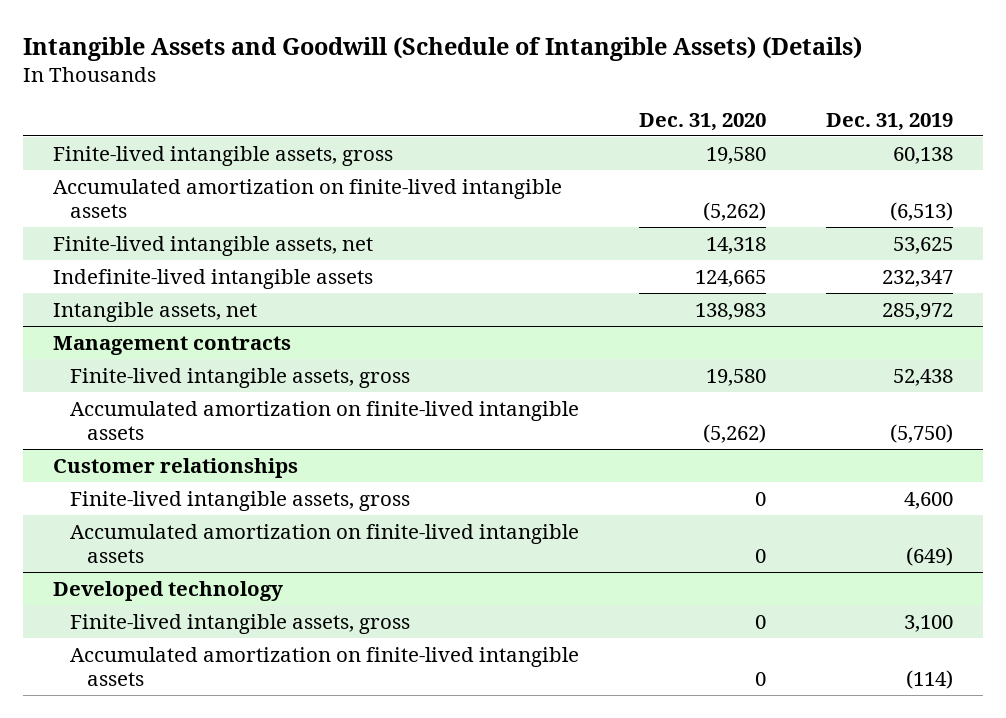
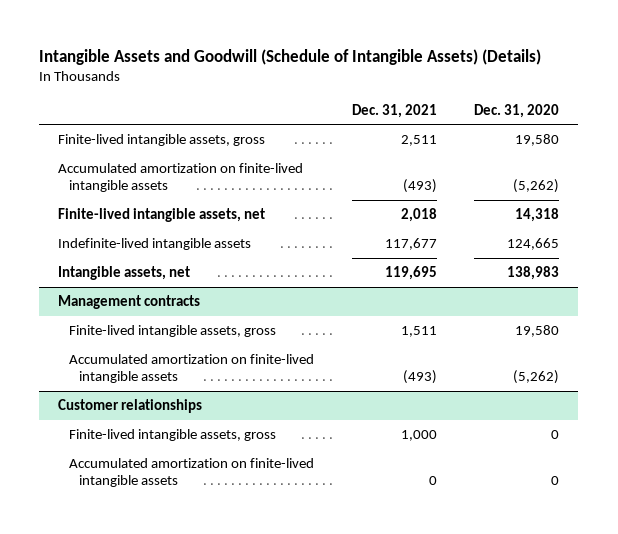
[825,112,953,131] Dec. 31, 2019 -> none
none -> [351,103,437,118] Dec. 31, 2021
[53,580,284,601] Developed technology -> none
[69,613,410,634] Finite-lived intangible assets, gross -> none
[69,646,579,686] Accumulated amortization on finite-lived intangible assets -> none

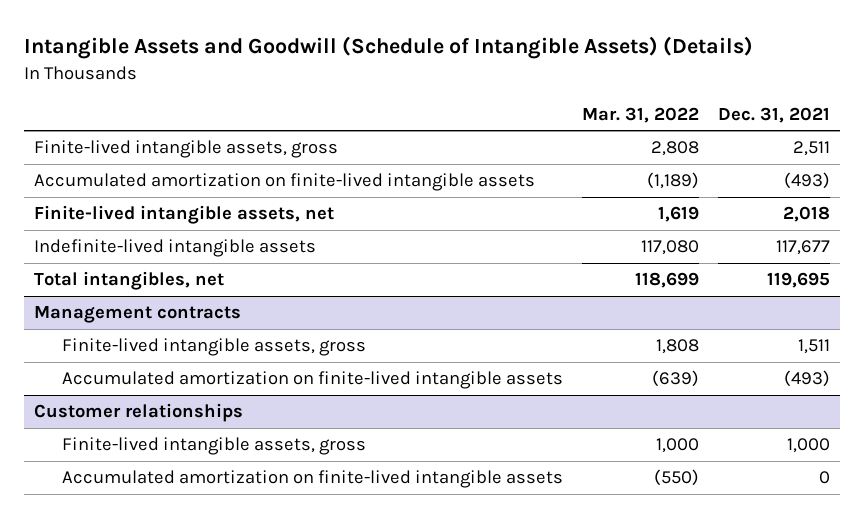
[474,103,560,118] Dec. 31, 2020 -> none
none -> [582,106,700,123] Mar. 31, 2022
[58,265,191,280] Intangible assets, net -> [33,271,224,291] Total intangibles, net

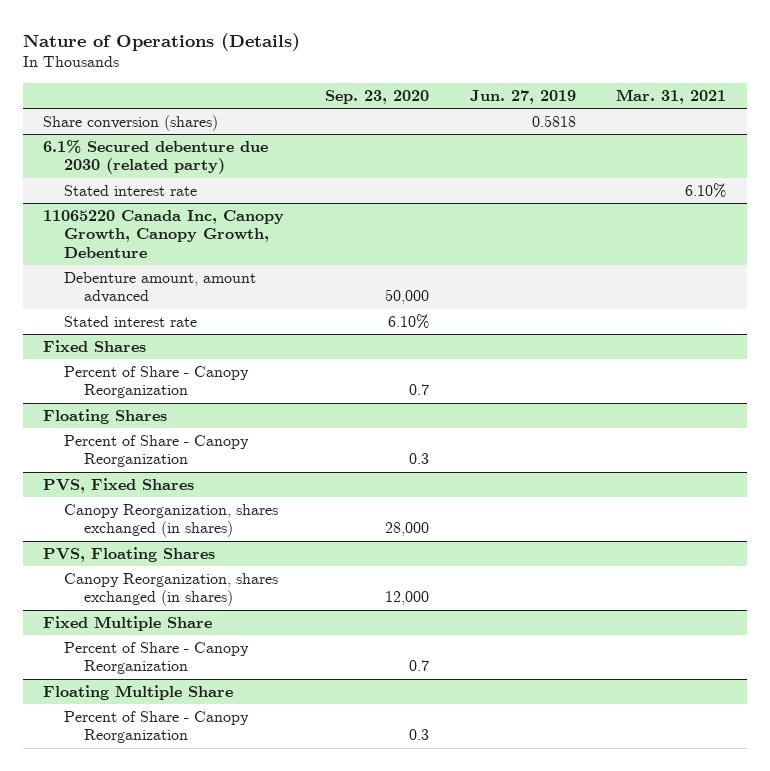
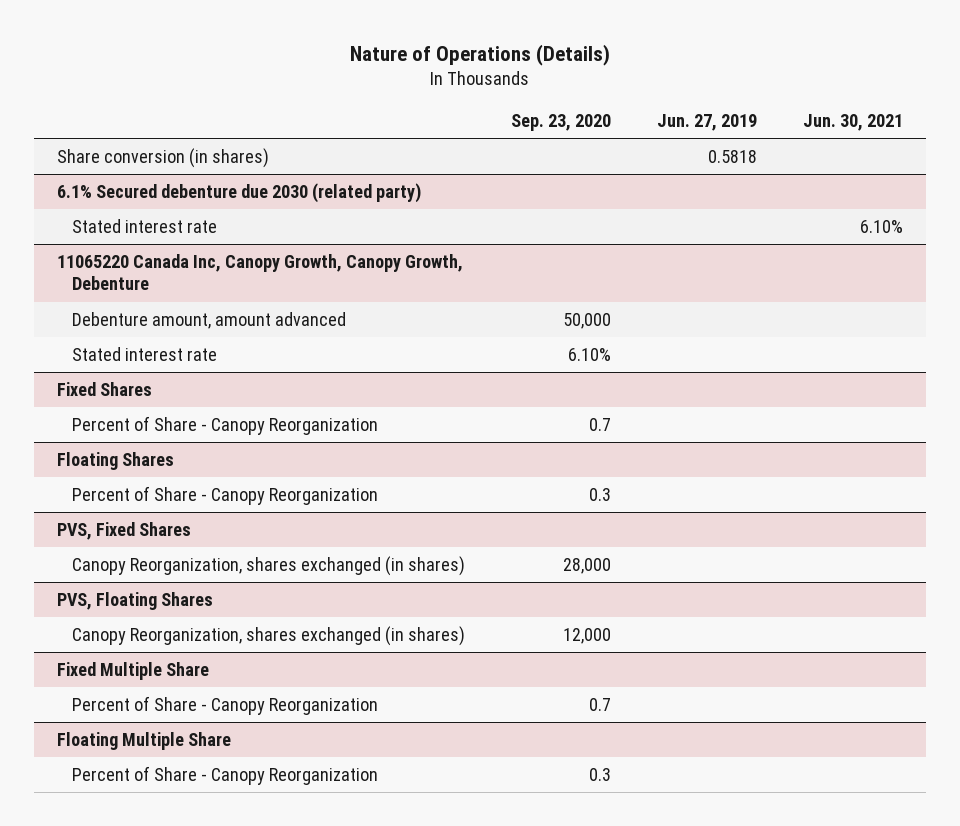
[616,88,727,104] Mar. 31, 2021 -> none
none -> [803,114,904,132] Jun. 30, 2021
[43,115,219,132] Share conversion (shares) -> [56,147,269,168] Share conversion (in shares)

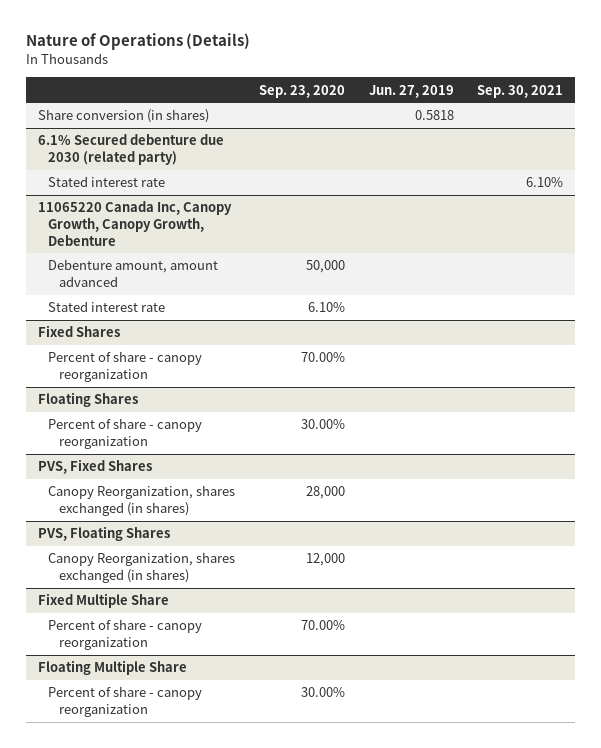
[803,114,904,132] Jun. 30, 2021 -> none
none -> [477,84,564,98] Sep. 30, 2021
[72,415,379,435] Percent of Share - Canopy Reorganization -> [48,351,203,382] Percent of share - canopy reorganization
[589,417,612,431] 0.7 -> [301,352,346,363] 70.00%
[72,485,379,505] Percent of Share - Canopy Reorganization -> [48,418,203,449] Percent of share - canopy reorganization
[589,487,612,501] 0.3 -> [301,419,346,430] 30.00%
[72,695,379,715] Percent of Share - Canopy Reorganization -> [48,619,203,650] Percent of share - canopy reorganization
[589,697,612,711] 0.7 -> [301,620,346,631] 70.00%
[72,765,379,785] Percent of Share - Canopy Reorganization -> [48,686,203,717] Percent of share - canopy reorganization
[589,767,612,781] 0.3 -> [301,687,346,698] 30.00%

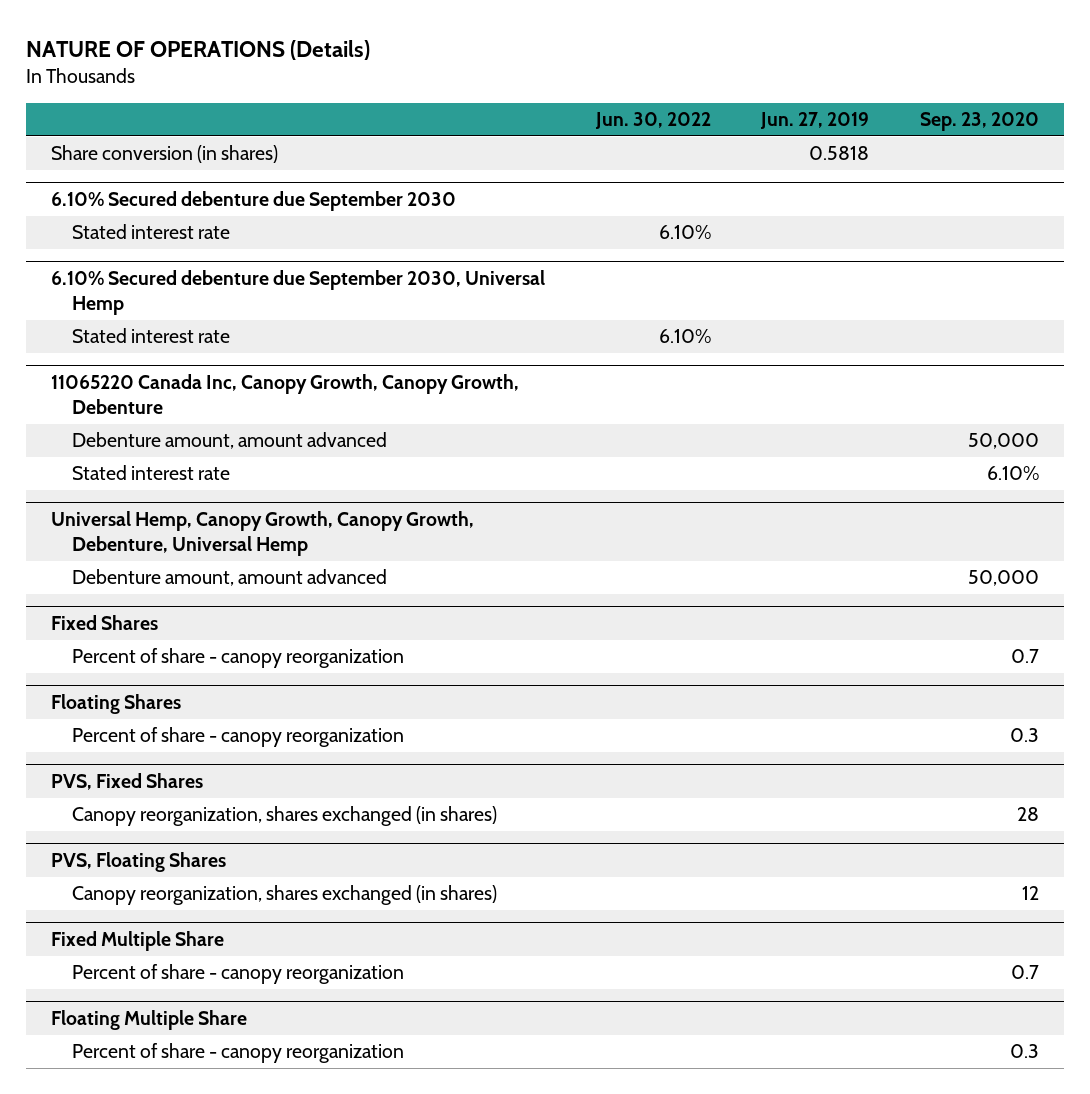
[25,33,250,51] Nature of Operations (Details) -> [26,39,371,60] NATURE OF OPERATIONS (Details)
[477,84,564,98] Sep. 30, 2021 -> none
none -> [594,112,711,130] Jun. 30, 2022
[37,134,224,165] 6.1% Secured debenture due 2030 (related party) -> [51,190,457,211] 6.10% Secured debenture due September 2030
none -> [51,269,546,315] 6.10% Secured debenture due September 2030, Universal Hemp
none -> [71,328,230,344] Stated interest rate
none -> [51,510,475,556] Universal Hemp, Canopy Growth, Canopy Growth, Debenture, Universal Hemp
none -> [71,569,387,587] Debenture amount, amount advanced
[301,352,346,363] 70.00% -> [1010,649,1039,664] 0.7
[301,419,346,430] 30.00% -> [1009,728,1039,743] 0.3
[48,485,236,516] Canopy Reorganization, shares exchanged (in shares) -> [71,806,497,827] Canopy reorganization, shares exchanged (in shares)
[306,486,346,500] 28,000 -> [1016,807,1039,822] 28
[48,552,236,583] Canopy Reorganization, shares exchanged (in shares) -> [71,885,497,906] Canopy reorganization, shares exchanged (in shares)
[306,553,346,567] 12,000 -> [1021,886,1039,901] 12
[301,620,346,631] 70.00% -> [1010,965,1039,980] 0.7
[301,687,346,698] 30.00% -> [1009,1044,1039,1059] 0.3

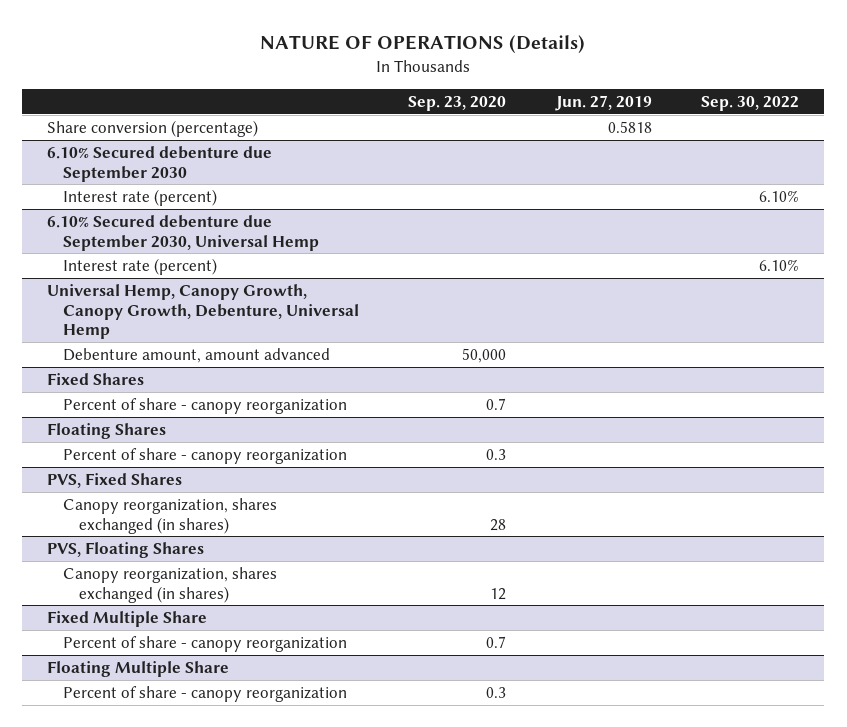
[594,112,711,130] Jun. 30, 2022 -> none
none -> [701,95,800,111] Sep. 30, 2022
[51,145,279,164] Share conversion (in shares) -> [47,119,259,137] Share conversion (percentage)
[71,224,230,240] Stated interest rate -> [62,188,217,206] Interest rate (percent)
[51,373,520,414] 11065220 Canada Inc, Canopy Growth, Canopy Growth, Debenture -> none
[71,432,387,450] Debenture amount, amount advanced -> none
[71,465,230,481] Stated interest rate -> none
[71,328,230,344] Stated interest rate -> [62,257,217,275] Interest rate (percent)

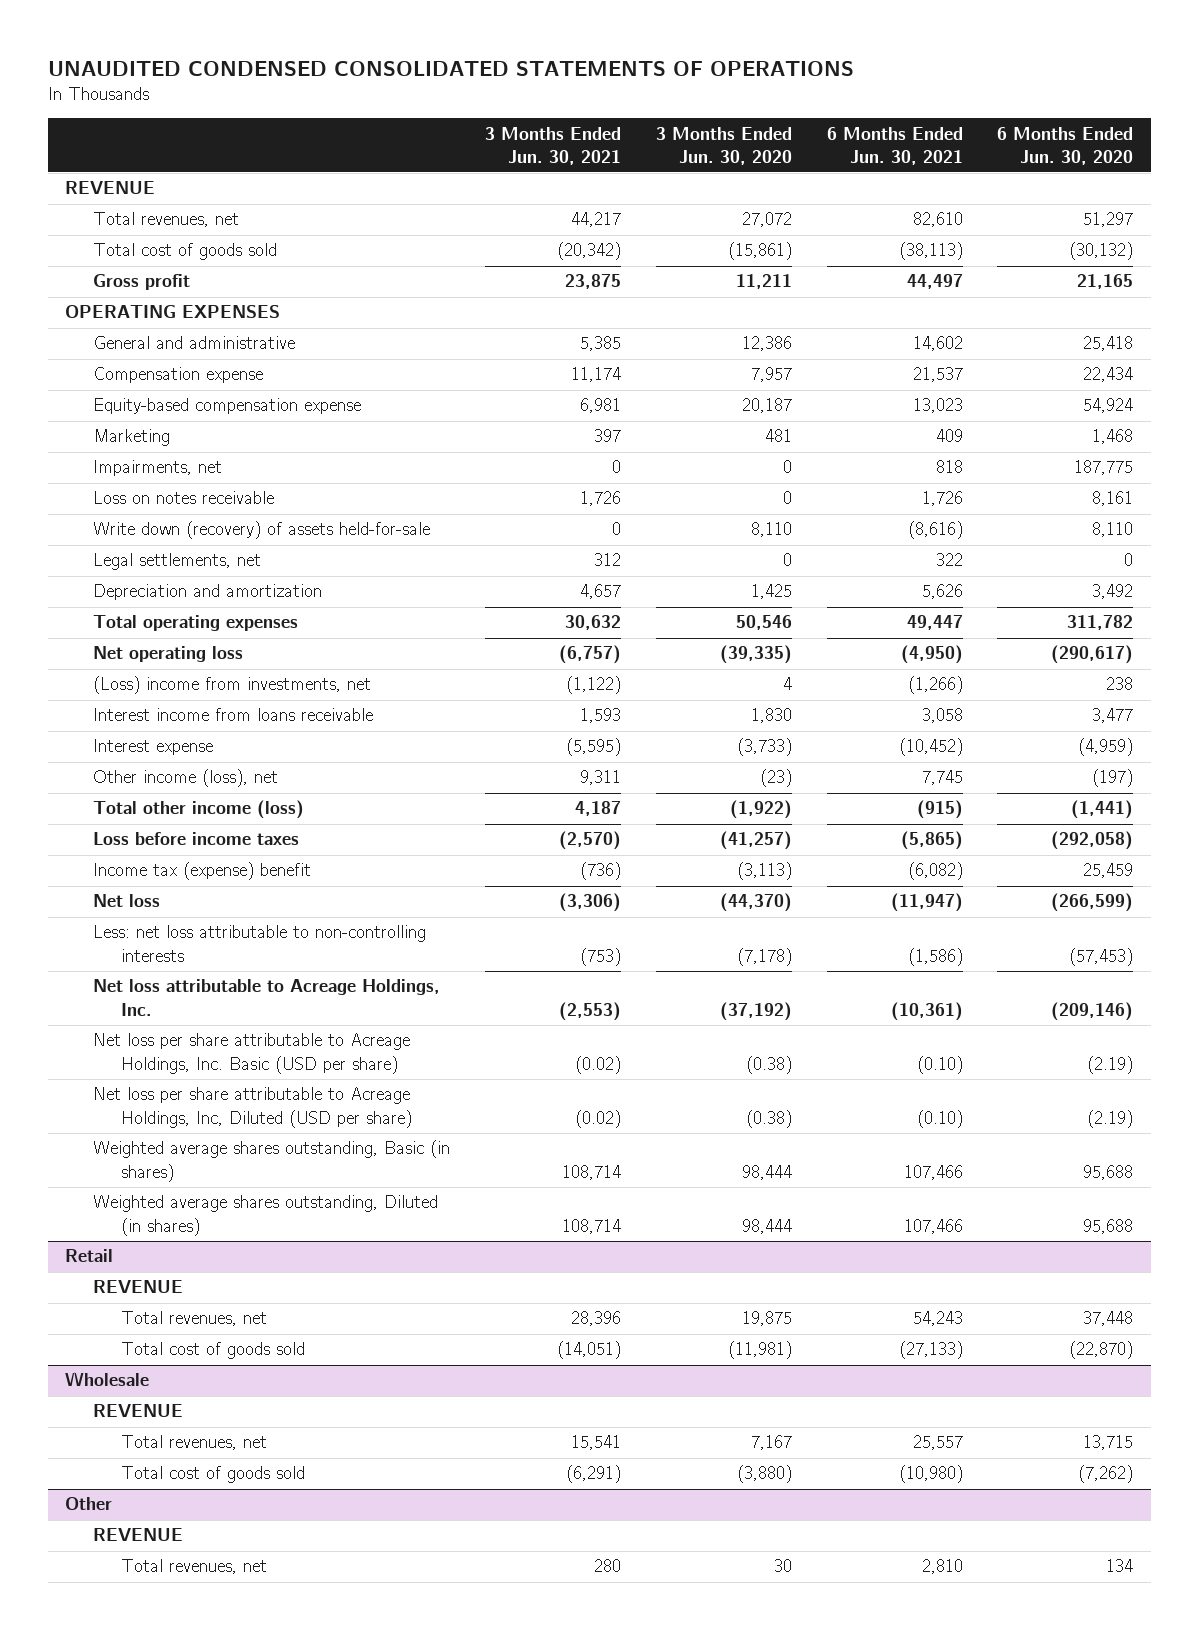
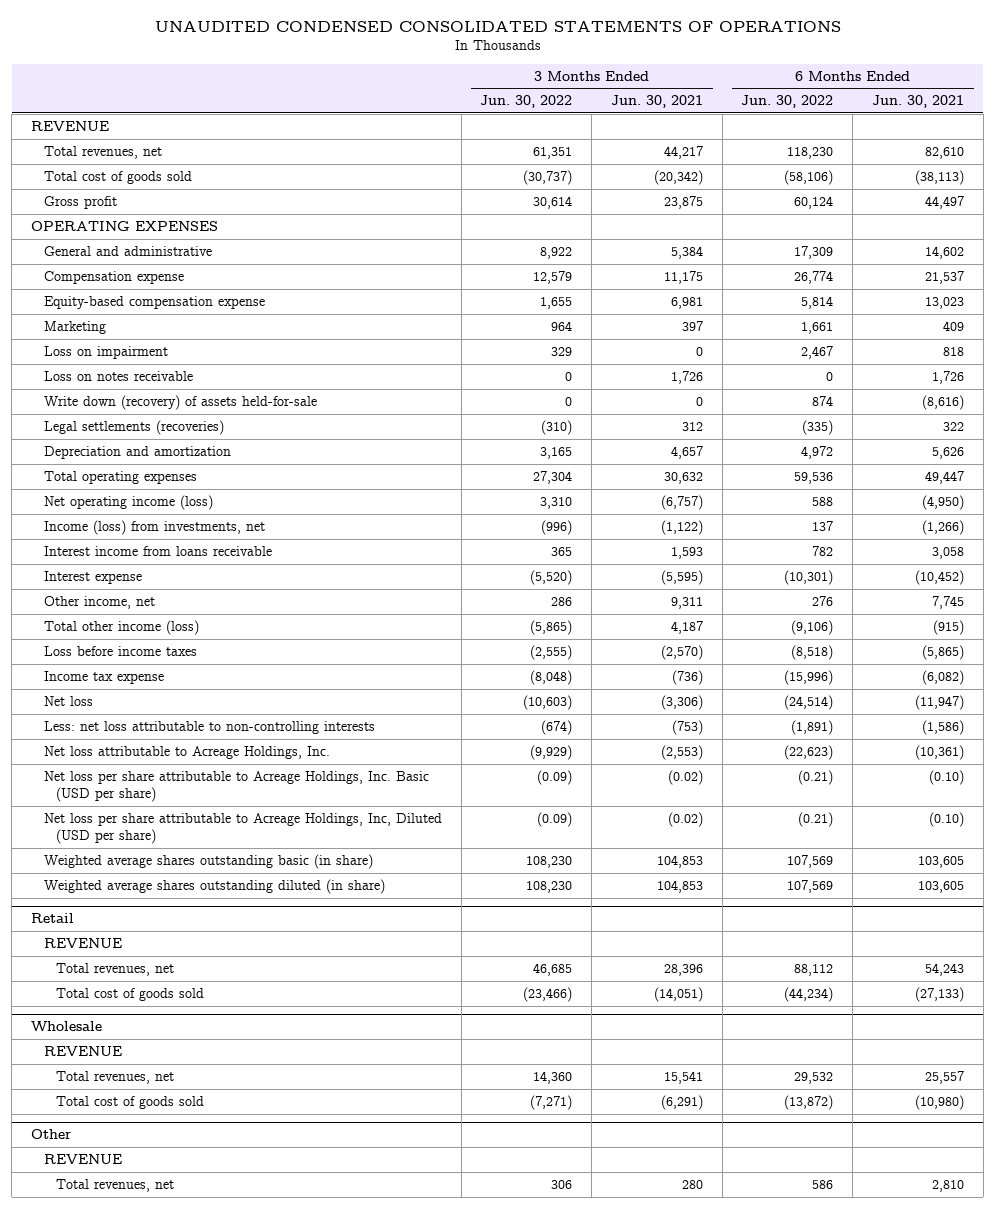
[655,126,792,165] 3 Months Ended Jun. 30, 2020 -> none
[997,126,1134,165] 6 Months Ended Jun. 30, 2020 -> none
none -> [480,95,573,109] Jun. 30, 2022
none -> [741,95,834,109] Jun. 30, 2022
[580,336,622,352] 5,385 -> [670,245,703,259] 5,384
[571,367,622,383] 11,174 -> [663,270,703,284] 11,175
[93,460,223,477] Impairments, net -> [43,345,168,359] Loss on impairment
[93,553,262,571] Legal settlements, net -> [43,419,224,435] Legal settlements (recoveries)
[93,646,244,663] Net operating loss -> [43,494,213,510] Net operating income (loss)
[93,676,372,695] (Loss) income from investments, net -> [43,519,265,535] Income (loss) from investments, net
[93,769,279,788] Other income (loss), net -> [43,595,155,609] Other income, net
[93,862,312,881] Income tax (expense) benefit -> [43,670,164,684] Income tax expense
[93,1140,451,1182] Weighted average shares outstanding, Basic (in shares) -> [43,853,373,869] Weighted average shares outstanding basic (in share)
[562,1164,622,1180] 108,714 -> [656,854,703,868] 104,853
[903,1164,963,1180] 107,466 -> [918,855,965,868] 103,605
[93,1195,439,1236] Weighted average shares outstanding, Diluted (in shares) -> [43,878,385,894] Weighted average shares outstanding diluted (in share)
[562,1218,622,1234] 108,714 -> [656,879,703,893] 104,853
[903,1218,963,1234] 107,466 -> [918,880,965,893] 103,605

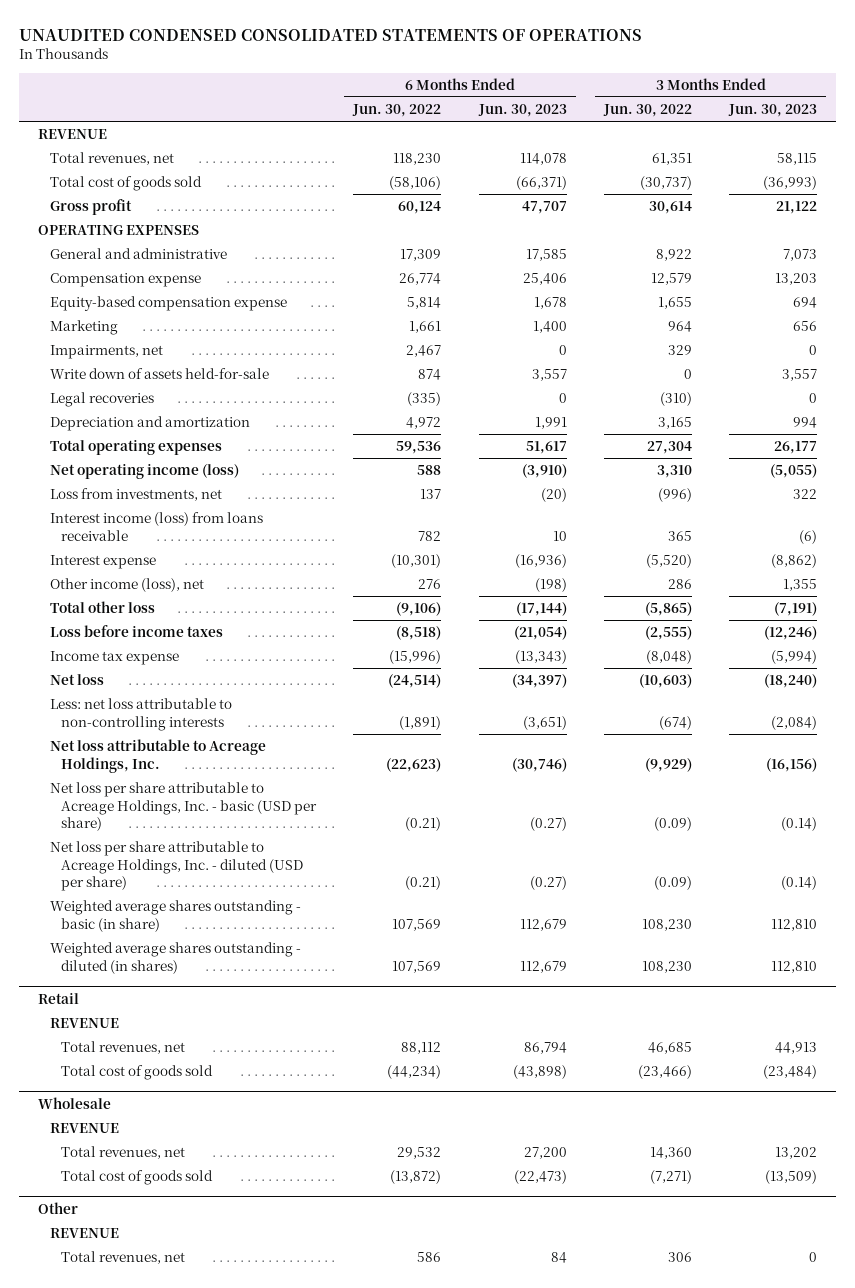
[610,95,703,109] Jun. 30, 2021 -> none
[872,95,965,109] Jun. 30, 2021 -> none
none -> [477,104,567,118] Jun. 30, 2023
none -> [728,104,818,118] Jun. 30, 2023
[43,370,193,381] Loss on notes receivable -> none
[43,345,168,359] Loss on impairment -> [49,345,163,360] Impairments, net
[43,394,317,410] Write down (recovery) of assets held-for-sale -> [49,368,269,380] Write down of assets held-for-sale
[43,419,224,435] Legal settlements (recoveries) -> [49,392,154,408] Legal recoveries
[43,519,265,535] Income (loss) from investments, net -> [49,488,222,502] Loss from investments, net
[43,545,272,556] Interest income from loans receivable -> [49,512,263,541] Interest income (loss) from loans receivable
[43,595,155,609] Other income, net -> [49,578,204,593] Other income (loss), net
[43,619,199,635] Total other income (loss) -> [49,601,155,614] Total other loss
[43,770,429,803] Net loss per share attributable to Acreage Holdings, Inc. Basic (USD per share) -> [49,782,318,832] Net loss per share attributable to Acreage Holdings, Inc. - basic (USD per share)
[43,812,442,845] Net loss per share attributable to Acreage Holdings, Inc, Diluted (USD per share) -> [49,841,304,892] Net loss per share attributable to Acreage Holdings, Inc. - diluted (USD per share)
[43,853,373,869] Weighted average shares outstanding basic (in share) -> [49,900,301,932] Weighted average shares outstanding - basic (in share)
[43,878,385,894] Weighted average shares outstanding diluted (in share) -> [49,942,301,974] Weighted average shares outstanding - diluted (in shares)

